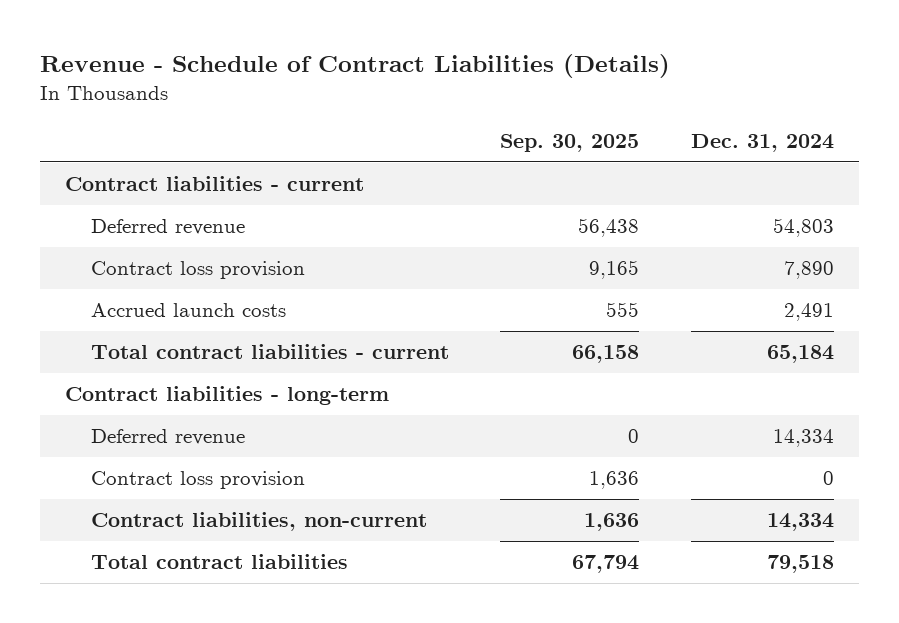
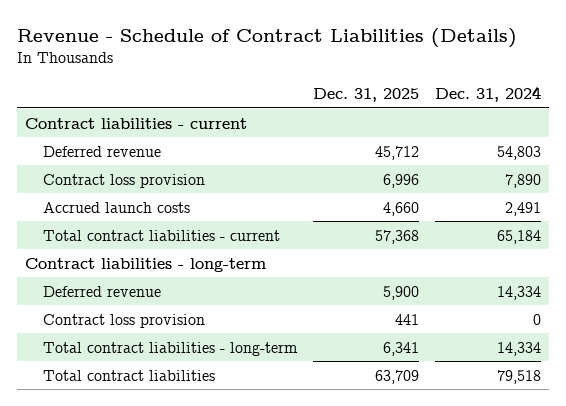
[500,134,640,153] Sep. 30, 2025 -> none
none -> [312,87,419,102] Dec. 31, 2025
[91,512,428,532] Contract liabilities, non-current -> [42,341,298,356] Total contract liabilities - long-term

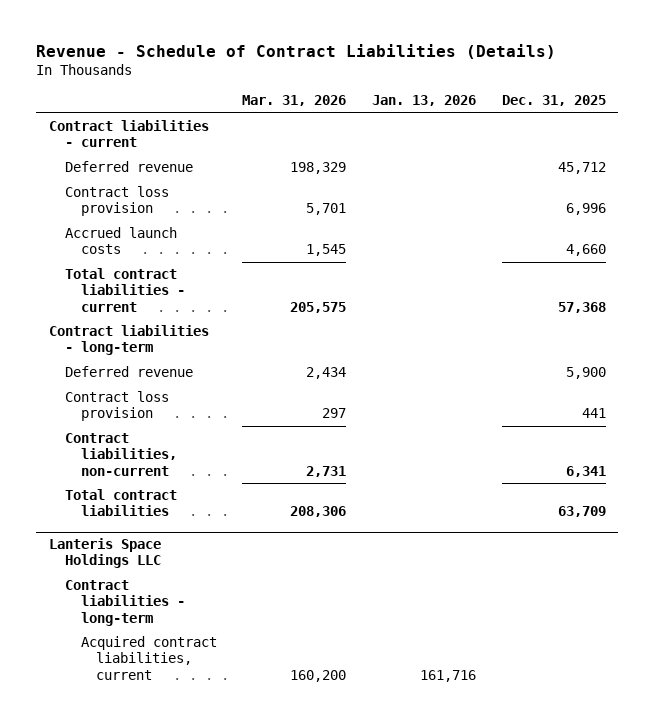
[435,85,542,102] Dec. 31, 2024 -> none
none -> [242,95,347,107] Mar. 31, 2026
none -> [371,95,476,107] Jan. 13, 2026
[42,341,298,356] Total contract liabilities - long-term -> [64,433,177,476] Contract liabilities, non-current
none -> [49,538,162,569] Lanteris Space Holdings LLC
none -> [64,580,185,626] Contract liabilities - long-term
none -> [80,636,217,680] Acquired contract liabilities, current

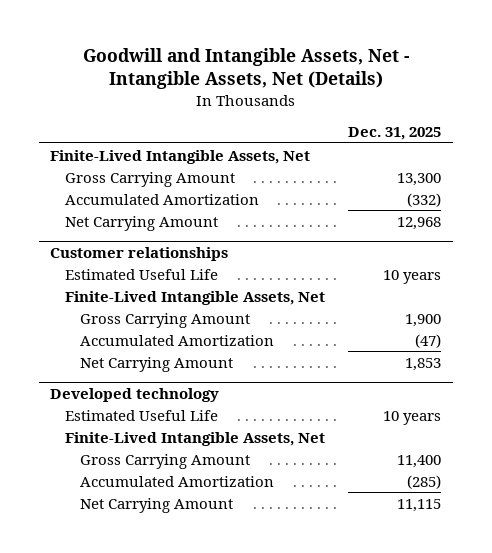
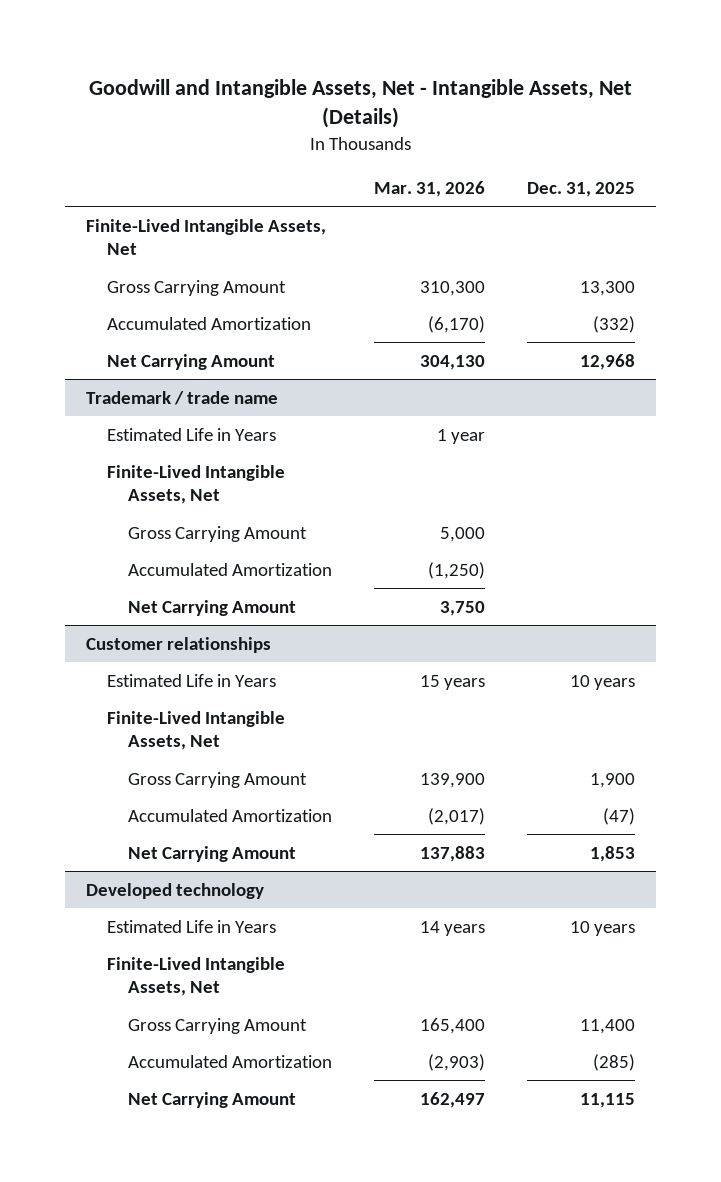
none -> [373,181,485,198] Mar. 31, 2026
none -> [86,390,279,405] Trademark / trade name
none -> [106,427,276,441] Estimated Life in Years
none -> [106,464,285,505] Finite-Lived Intangible Assets, Net
none -> [127,525,307,542] Gross Carrying Amount
none -> [127,562,332,576] Accumulated Amortization
none -> [127,599,296,616] Net Carrying Amount
[64,268,218,280] Estimated Useful Life -> [106,673,276,687] Estimated Life in Years
[64,409,218,421] Estimated Useful Life -> [106,919,276,933] Estimated Life in Years

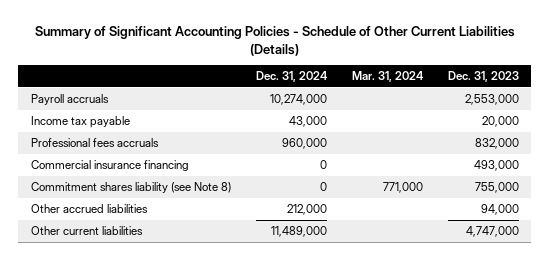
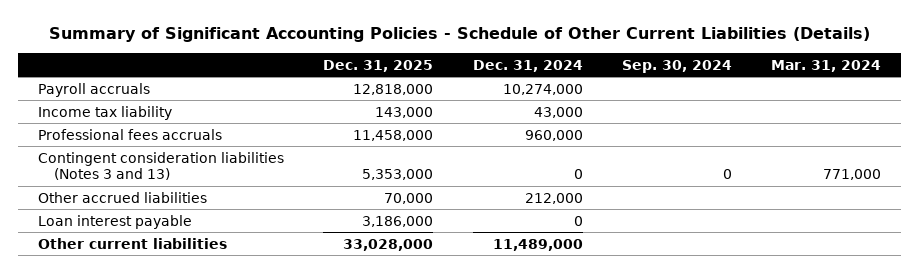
[447,70,519,82] Dec. 31, 2023 -> none
none -> [323,59,434,72] Dec. 31, 2025
none -> [621,59,732,73] Sep. 30, 2024
[30,115,130,128] Income tax payable -> [37,105,172,120] Income tax liability
[30,159,189,171] Commercial insurance financing -> none
[30,181,231,193] Commitment shares liability (see Note 8) -> [37,151,284,181] Contingent consideration liabilities (Notes 3 and 13)
none -> [37,214,192,229] Loan interest payable

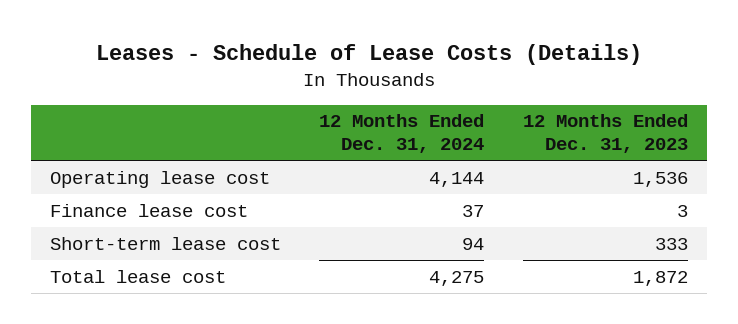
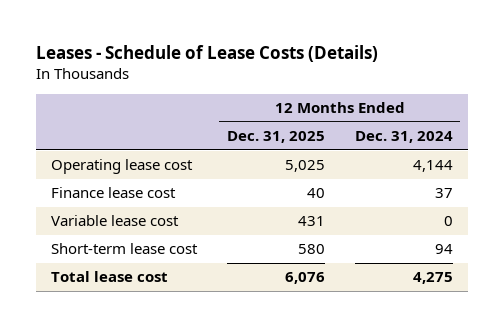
[522,114,688,153] 12 Months Ended Dec. 31, 2023 -> none
none -> [226,131,325,144] Dec. 31, 2025
none -> [50,215,179,227] Variable lease cost

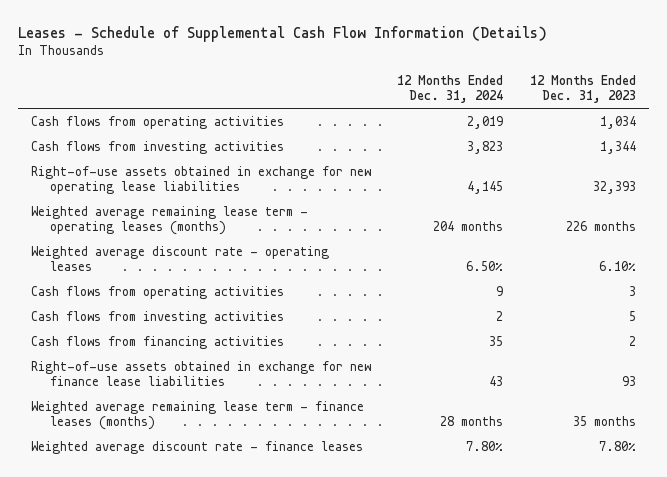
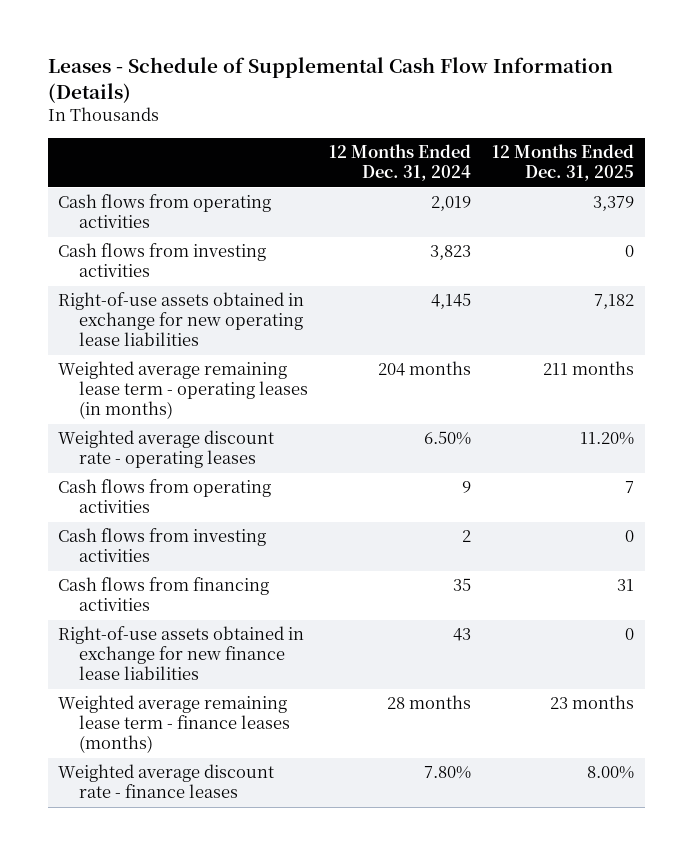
[529,74,636,104] 12 Months Ended Dec. 31, 2023 -> none
none -> [492,144,635,182] 12 Months Ended Dec. 31, 2025
[31,205,309,236] Weighted average remaining lease term - operating leases (months) -> [58,361,308,420] Weighted average remaining lease term - operating leases (in months)

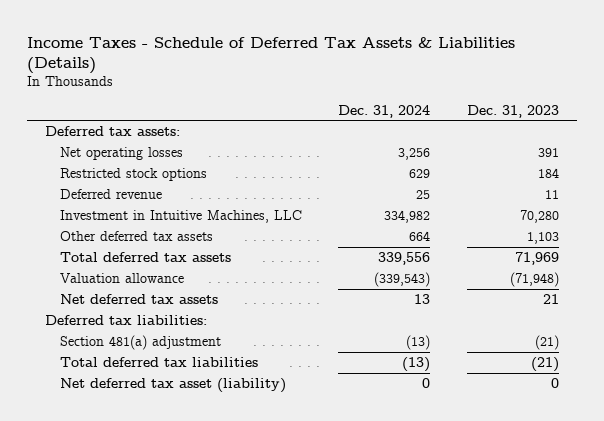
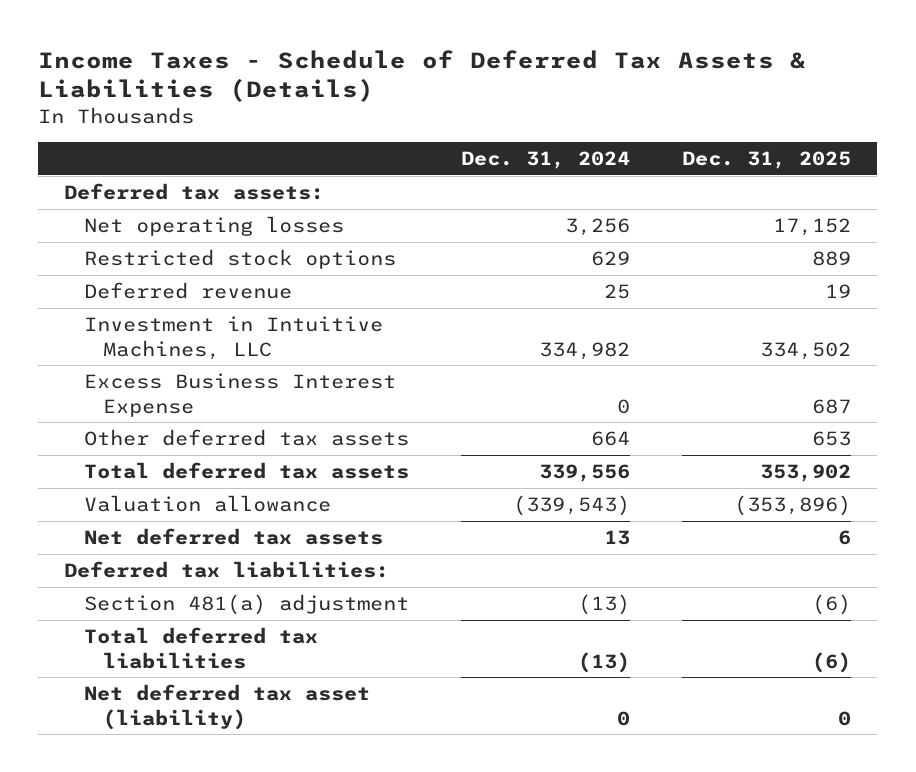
[466,104,559,118] Dec. 31, 2023 -> none
none -> [682,150,852,169] Dec. 31, 2025
none -> [83,373,396,417] Excess Business Interest Expense

